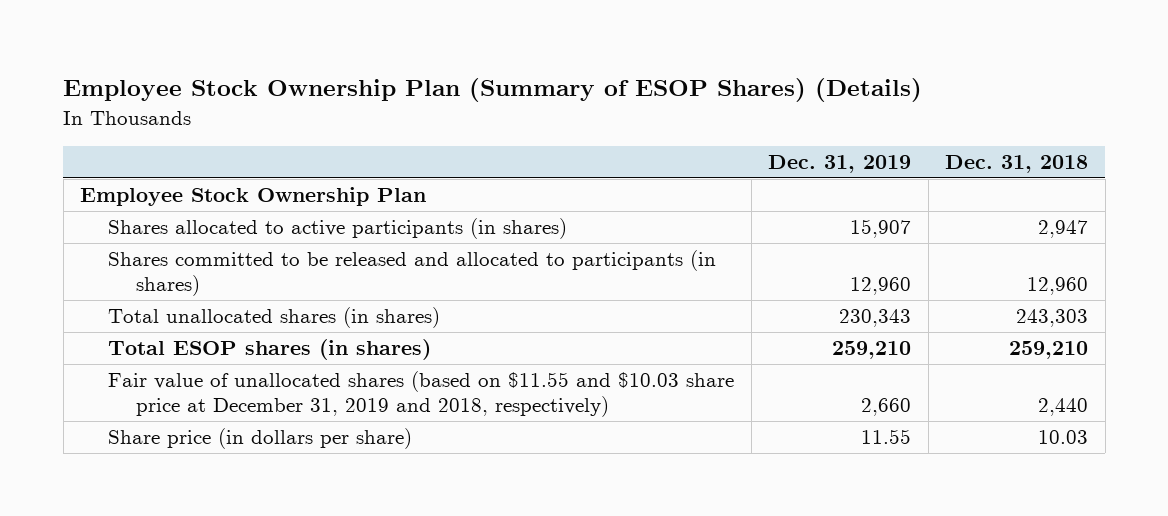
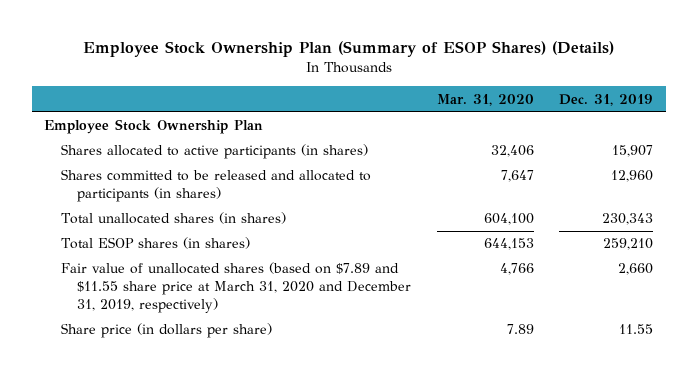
[945,154,1089,173] Dec. 31, 2018 -> none
none -> [436,93,534,106] Mar. 31, 2020
[108,371,735,418] Fair value of unallocated shares (based on $11.55 and $10.03 share price at December 31, 2019 and 2018, respectively) -> [60,262,411,313] Fair value of unallocated shares (based on $7.89 and $11.55 share price at March 31, 2020 and December 31, 2019, respectively)

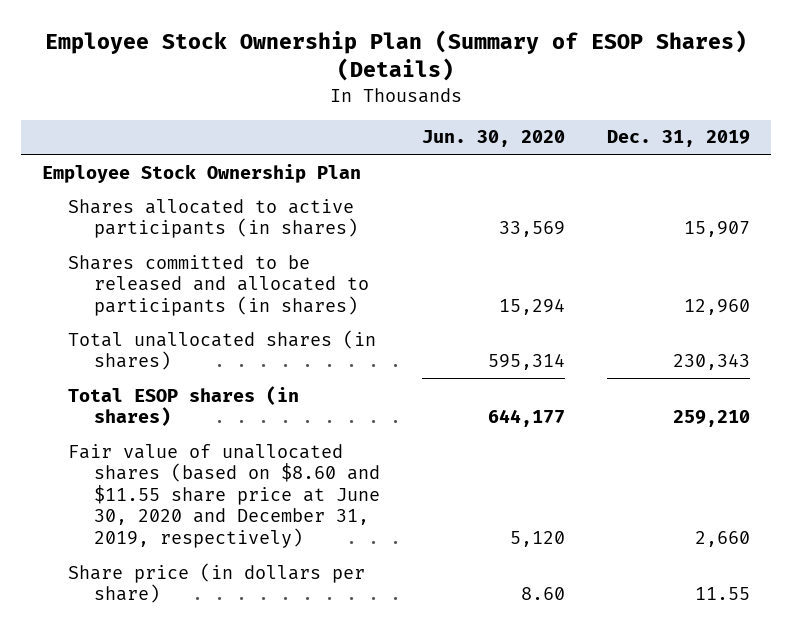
[436,93,534,106] Mar. 31, 2020 -> none
none -> [422,130,566,148] Jun. 30, 2020
[60,262,411,313] Fair value of unallocated shares (based on $7.89 and $11.55 share price at March 31, 2020 and December 31, 2019, respectively) -> [67,443,380,548] Fair value of unallocated shares (based on $8.60 and $11.55 share price at June 30, 2020 and December 31, 2019, respectively)

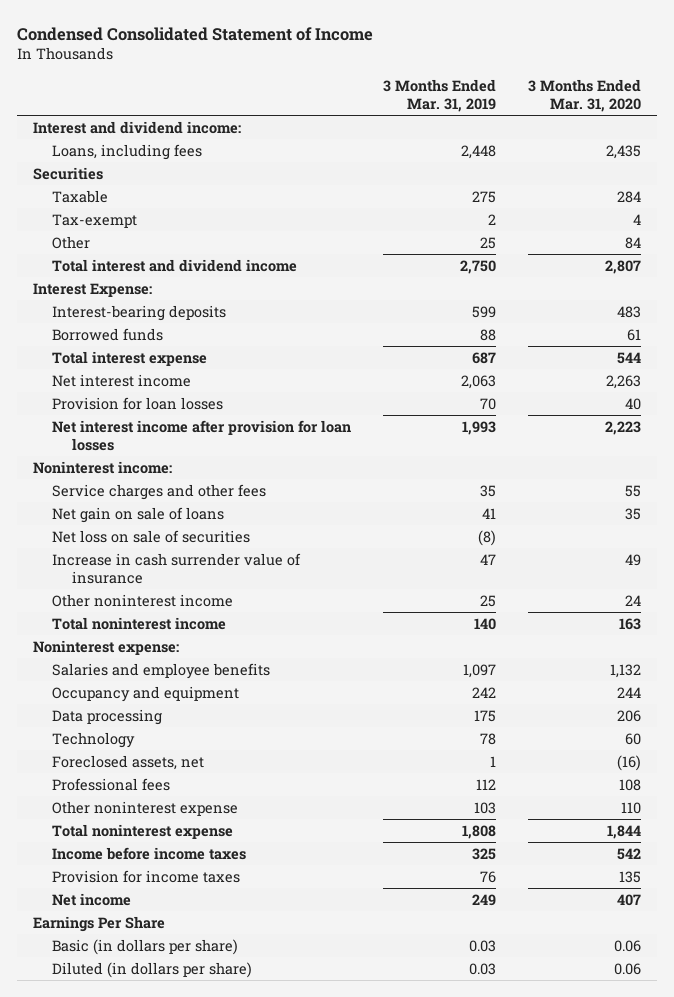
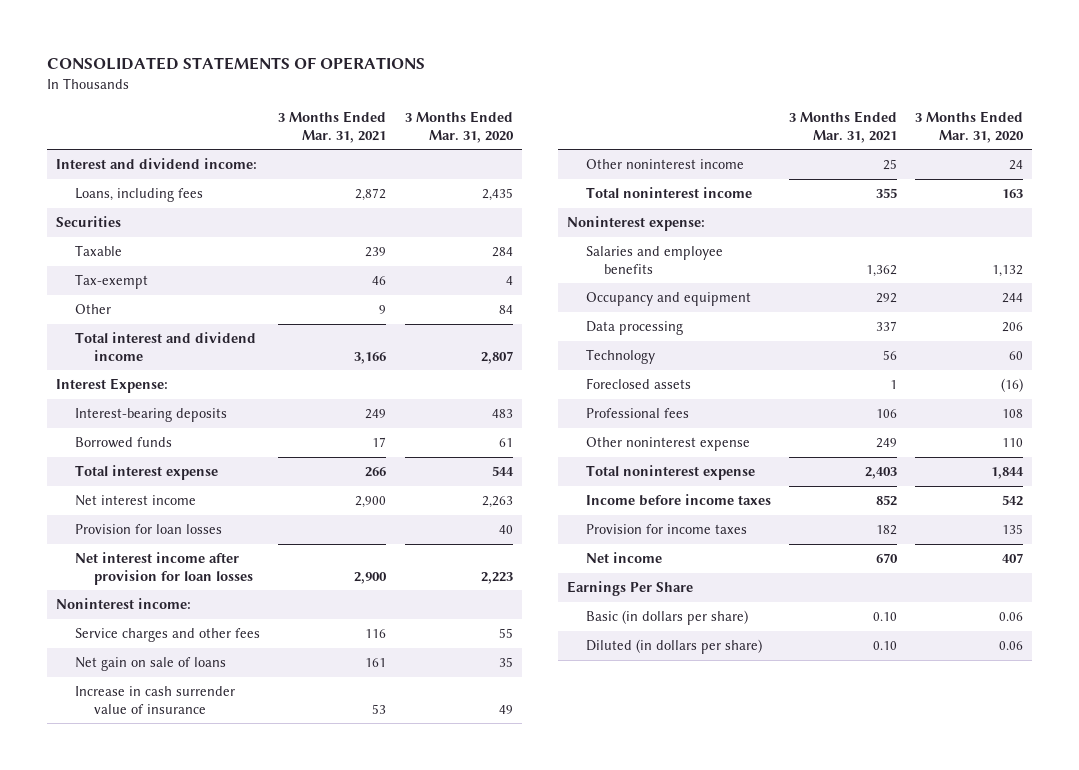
[17,26,374,41] Condensed Consolidated Statement of Income -> [47,57,426,71] CONSOLIDATED STATEMENTS OF OPERATIONS
[383,78,497,112] 3 Months Ended Mar. 31, 2019 -> none
none -> [278,111,387,143] 3 Months Ended Mar. 31, 2021
[52,529,251,543] Net loss on sale of securities -> none
[52,754,205,770] Foreclosed assets, net -> [585,378,691,390] Foreclosed assets

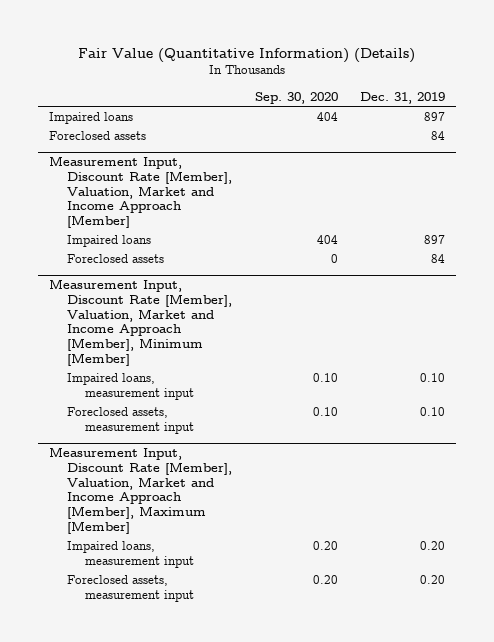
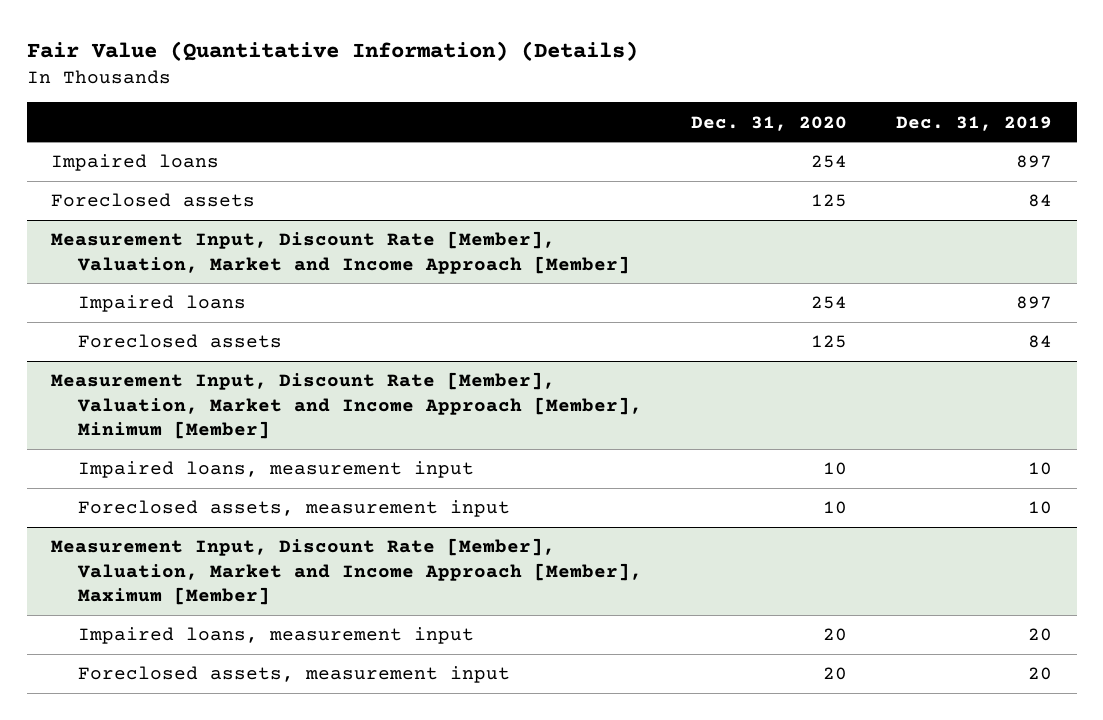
[254,91,338,104] Sep. 30, 2020 -> none
none -> [691,115,848,131] Dec. 31, 2020
[419,372,445,382] 0.10 -> [1028,462,1053,476] 10
[419,406,445,416] 0.10 -> [1028,501,1053,515] 10
[419,540,445,550] 0.20 -> [1028,628,1053,642] 20
[419,574,445,584] 0.20 -> [1028,667,1053,681] 20

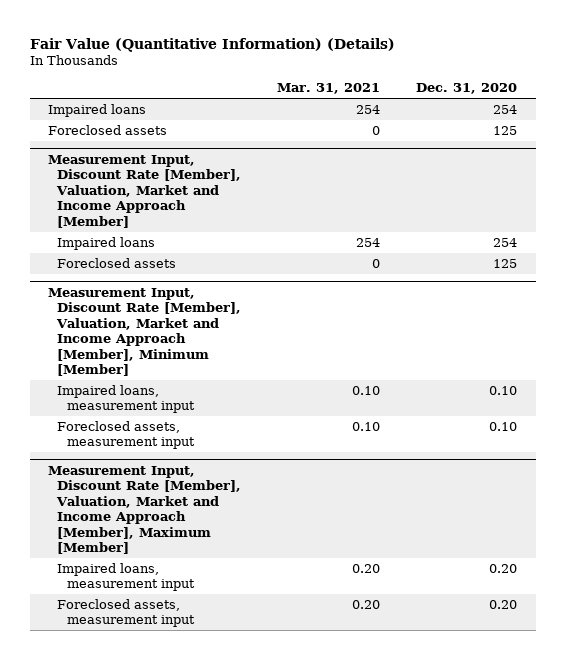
[896,115,1053,131] Dec. 31, 2019 -> none
none -> [277,83,381,95] Mar. 31, 2021
[823,462,848,476] 10 -> [489,385,518,395] 0.10
[823,501,848,515] 10 -> [489,421,518,431] 0.10
[823,628,848,642] 20 -> [489,563,518,573] 0.20
[823,667,848,681] 20 -> [489,599,518,609] 0.20

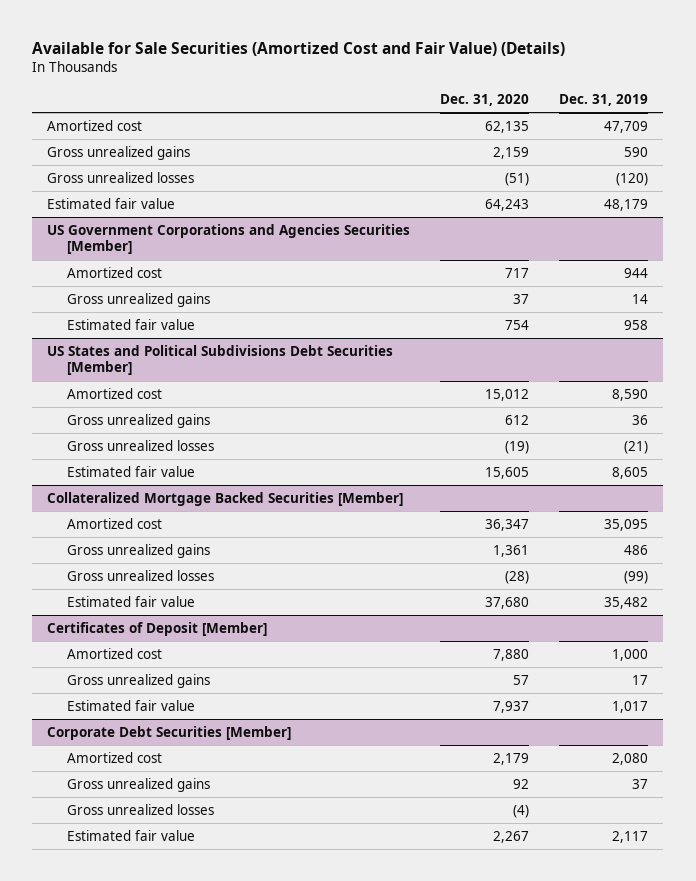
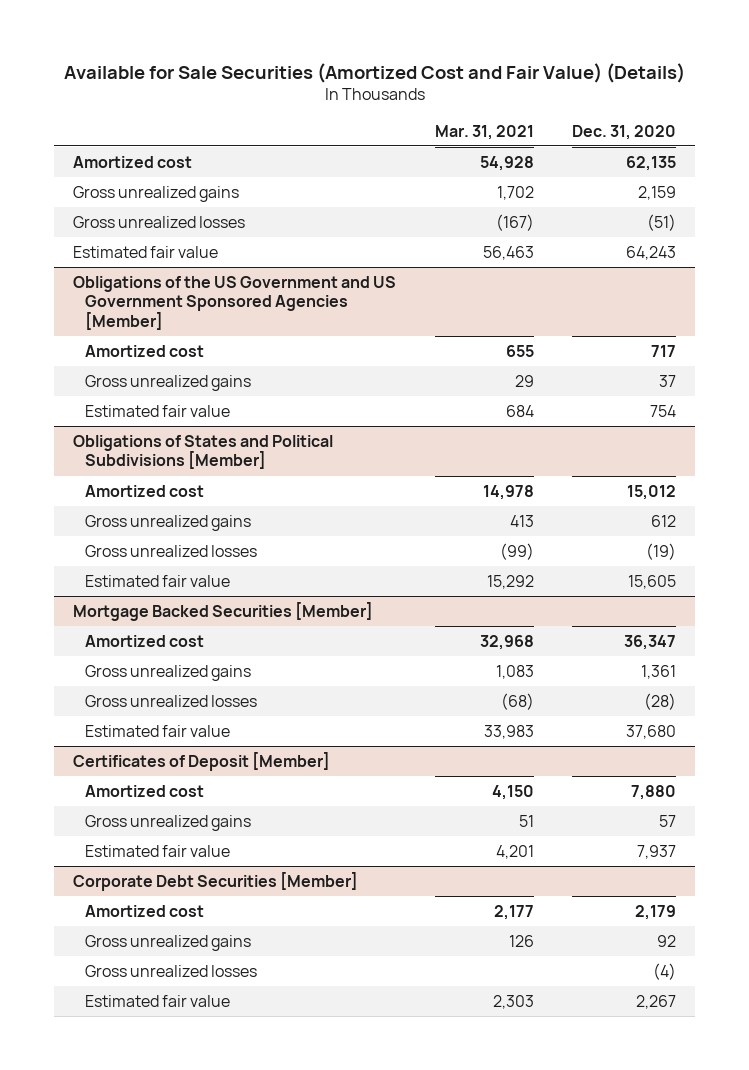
[559,94,649,107] Dec. 31, 2019 -> none
none -> [434,124,534,140] Mar. 31, 2021
[47,224,411,255] US Government Corporations and Agencies Securities [Member] -> [73,275,397,331] Obligations of the US Government and US Government Sponsored Agencies [Member]
[47,345,394,376] US States and Political Subdivisions Debt Securities [Member] -> [73,434,334,470] Obligations of States and Political Subdivisions [Member]
[47,492,404,507] Collateralized Mortgage Backed Securities [Member] -> [73,601,374,621] Mortgage Backed Securities [Member]

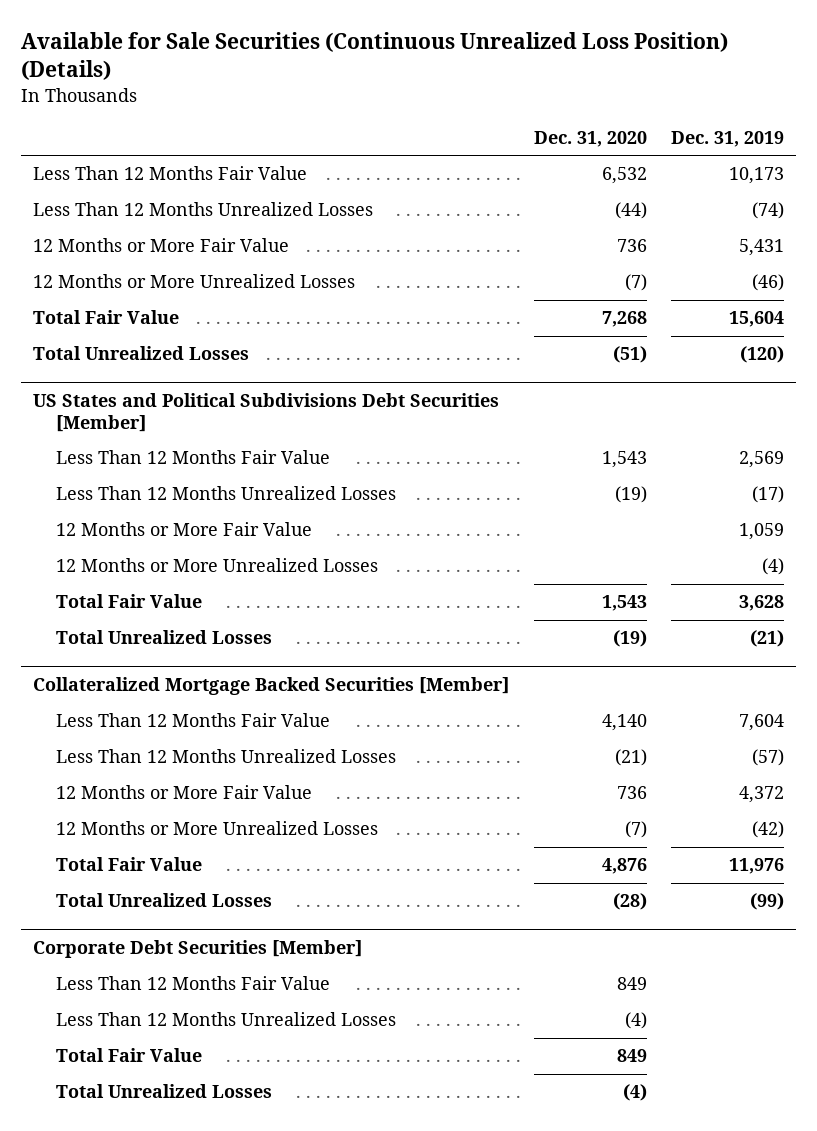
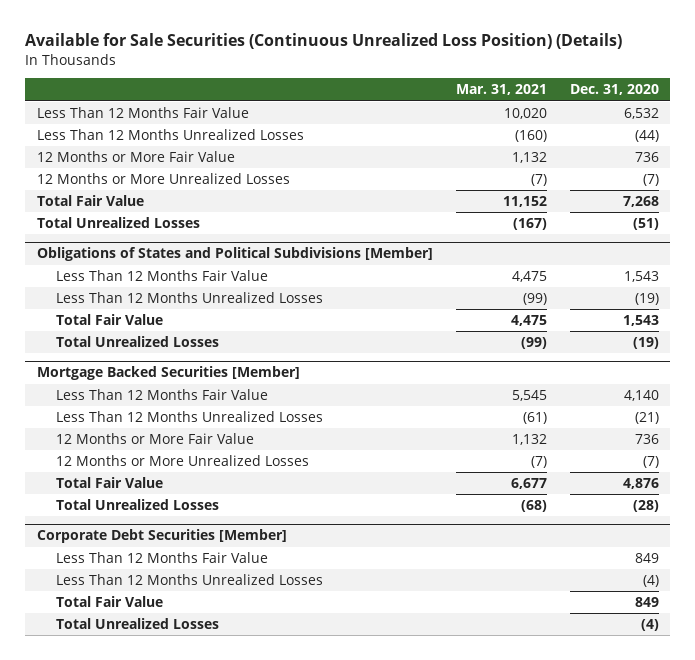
[670,130,784,147] Dec. 31, 2019 -> none
none -> [455,84,547,96] Mar. 31, 2021
[33,393,500,432] US States and Political Subdivisions Debt Securities [Member] -> [36,247,433,262] Obligations of States and Political Subdivisions [Member]
[55,522,312,537] 12 Months or More Fair Value -> none
[55,558,378,573] 12 Months or More Unrealized Losses -> none
[33,677,510,696] Collateralized Mortgage Backed Securities [Member] -> [36,366,300,381] Mortgage Backed Securities [Member]

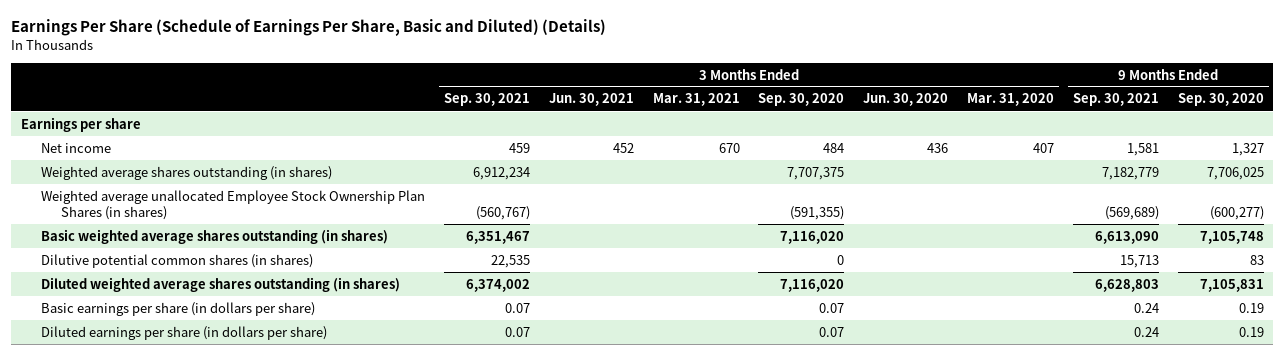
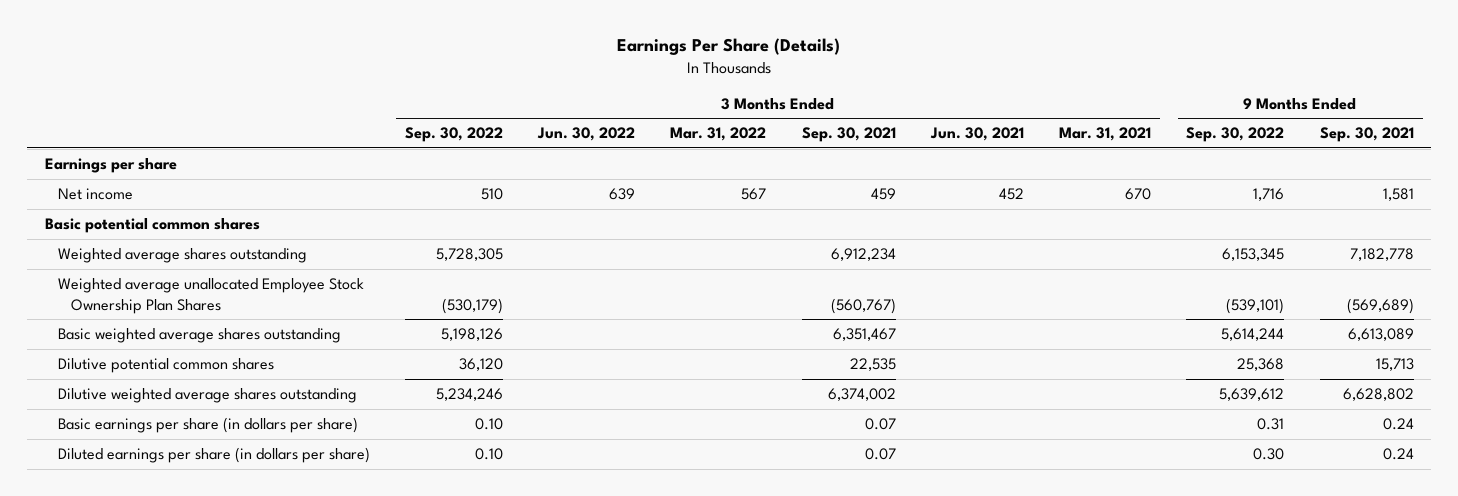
[11,18,607,36] Earnings Per Share (Schedule of Earnings Per Share, Basic and Diluted) (Details) -> [617,38,841,56] Earnings Per Share (Details)
[758,93,845,107] Sep. 30, 2020 -> none
[863,93,949,107] Jun. 30, 2020 -> none
[967,93,1055,107] Mar. 31, 2020 -> none
[1177,93,1264,107] Sep. 30, 2020 -> none
none -> [404,127,503,143] Sep. 30, 2022
none -> [537,127,636,142] Jun. 30, 2022
none -> [670,127,767,142] Mar. 31, 2022
none -> [1186,127,1285,143] Sep. 30, 2022
none -> [44,218,260,234] Basic potential common shares
[40,165,332,180] Weighted average shares outstanding (in shares) -> [57,248,307,264] Weighted average shares outstanding
[1102,166,1160,180] 7,182,779 -> [1349,248,1414,262] 7,182,778
[40,189,425,220] Weighted average unallocated Employee Stock Ownership Plan Shares (in shares) -> [57,278,364,314] Weighted average unallocated Employee Stock Ownership Plan Shares
[40,228,388,244] Basic weighted average shares outstanding (in shares) -> [57,328,341,344] Basic weighted average shares outstanding
[1095,230,1160,244] 6,613,090 -> [1347,328,1414,342] 6,613,089
[40,253,313,268] Dilutive potential common shares (in shares) -> [57,358,274,374] Dilutive potential common shares
[40,276,400,292] Diluted weighted average shares outstanding (in shares) -> [57,388,357,404] Dilutive weighted average shares outstanding
[1095,278,1160,292] 6,628,803 -> [1342,388,1414,402] 6,628,802

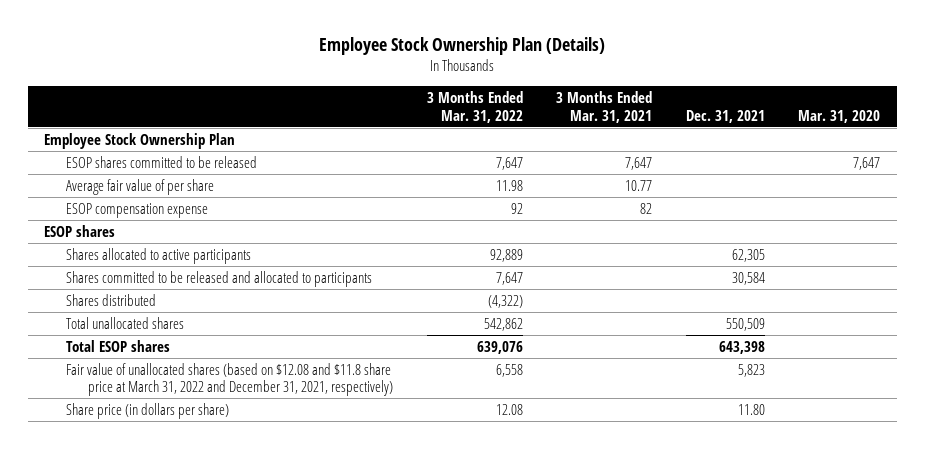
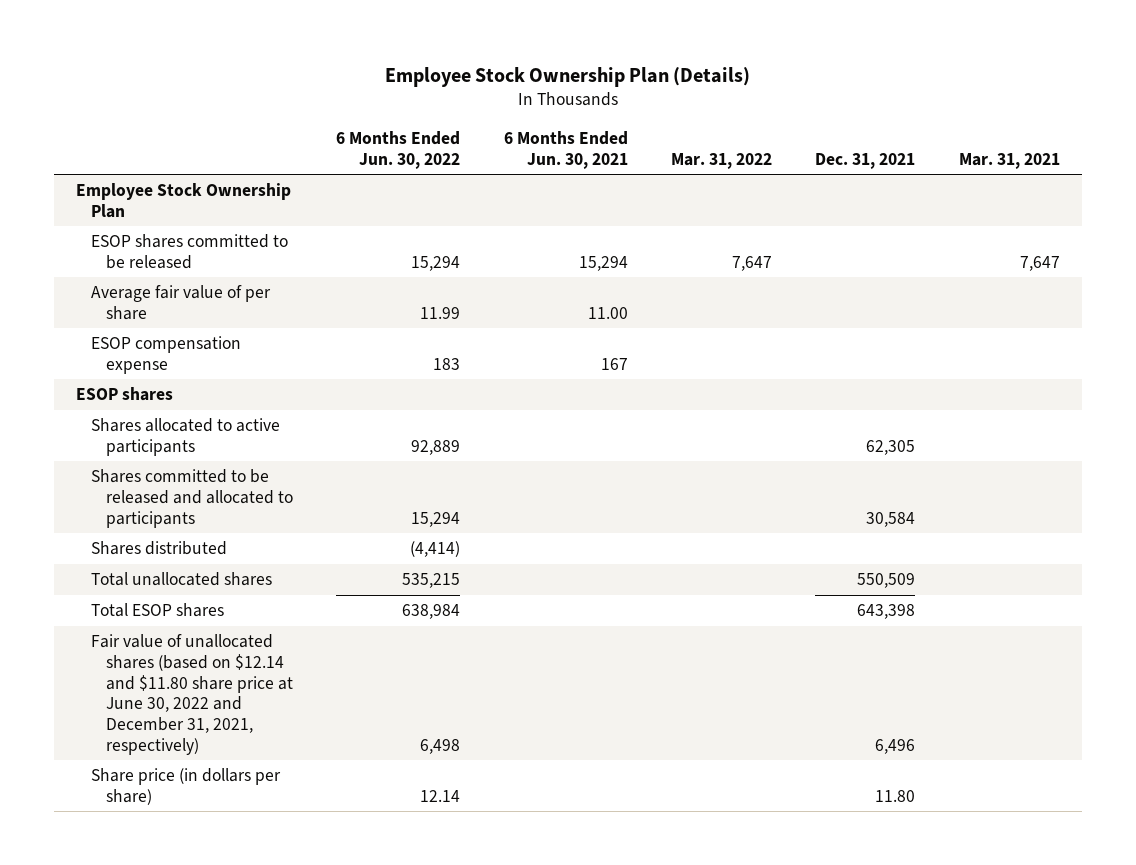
[426,90,523,123] 3 Months Ended Mar. 31, 2022 -> none
[556,90,653,123] 3 Months Ended Mar. 31, 2021 -> none
[798,109,881,123] Mar. 31, 2020 -> none
none -> [336,131,461,169] 6 Months Ended Jun. 30, 2022
none -> [503,131,628,169] 6 Months Ended Jun. 30, 2021
none -> [671,152,773,169] Mar. 31, 2022
none -> [958,152,1060,169] Mar. 31, 2021
[66,362,394,397] Fair value of unallocated shares (based on $12.08 and $11.8 share price at March 31, 2022 and December 31, 2021, respectively) -> [90,634,293,755] Fair value of unallocated shares (based on $12.14 and $11.80 share price at June 30, 2022 and December 31, 2021, respectively)
[737,363,765,377] 5,823 -> [875,738,916,754] 6,496

